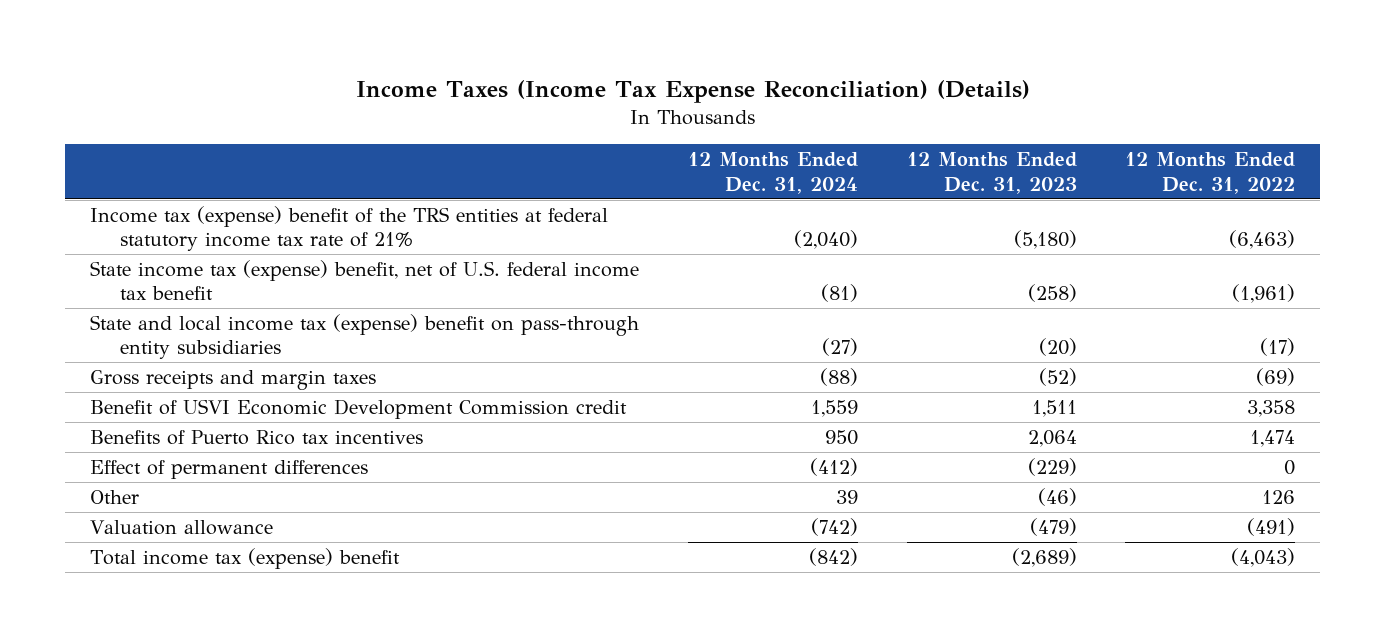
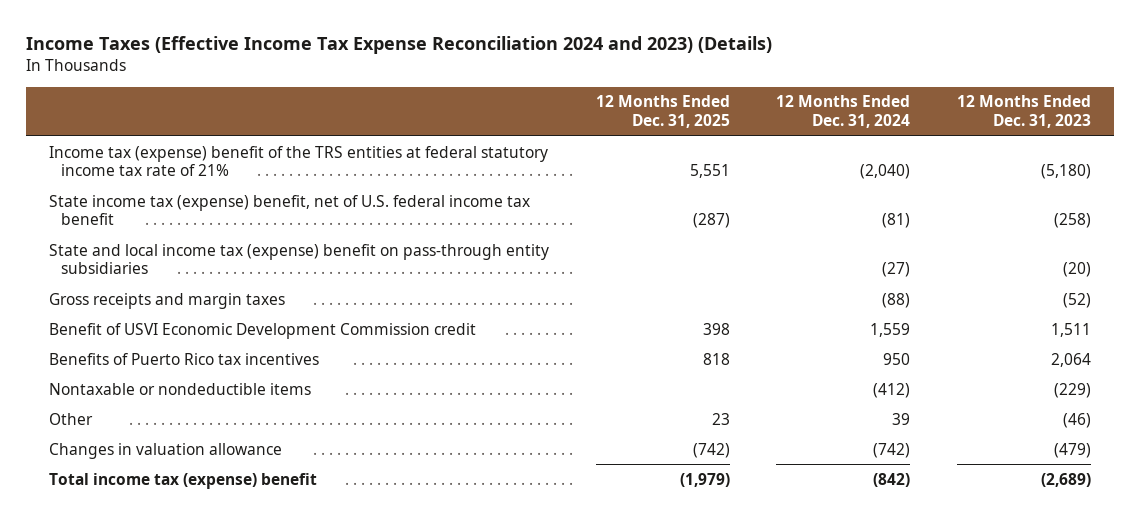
[355,79,1030,103] Income Taxes (Income Tax Expense Reconciliation) (Details) -> [26,36,773,55] Income Taxes (Effective Income Tax Expense Reconciliation 2024 and 2023) (Details)
[1125,152,1296,194] 12 Months Ended Dec. 31, 2022 -> none
none -> [595,95,730,129] 12 Months Ended Dec. 31, 2025
[89,459,368,479] Effect of permanent differences -> [49,382,312,395] Nontaxable or nondeductible items
[89,519,273,535] Valuation allowance -> [49,442,283,459] Changes in valuation allowance

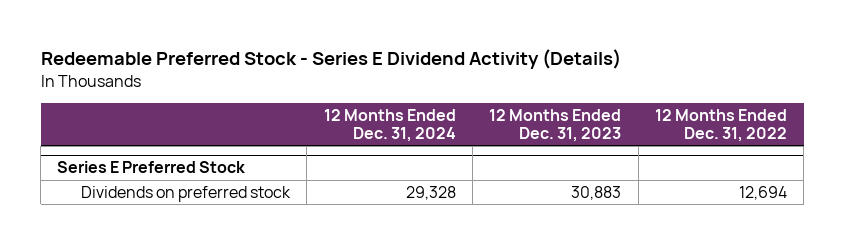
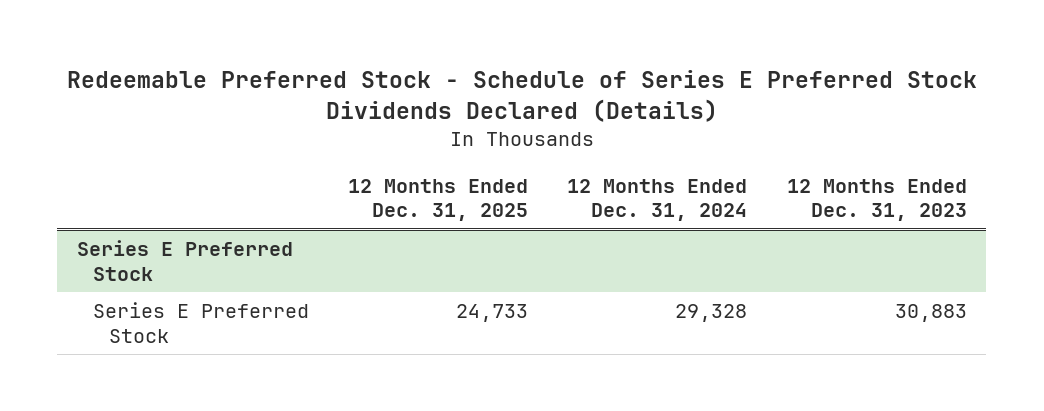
[40,49,621,70] Redeemable Preferred Stock - Series E Dividend Activity (Details) -> [66,70,977,123] Redeemable Preferred Stock - Schedule of Series E Preferred Stock Dividends Declared (Details)
[655,108,788,143] 12 Months Ended Dec. 31, 2022 -> none
none -> [348,178,529,222] 12 Months Ended Dec. 31, 2025
[80,186,291,203] Dividends on preferred stock -> [93,302,310,343] Series E Preferred Stock

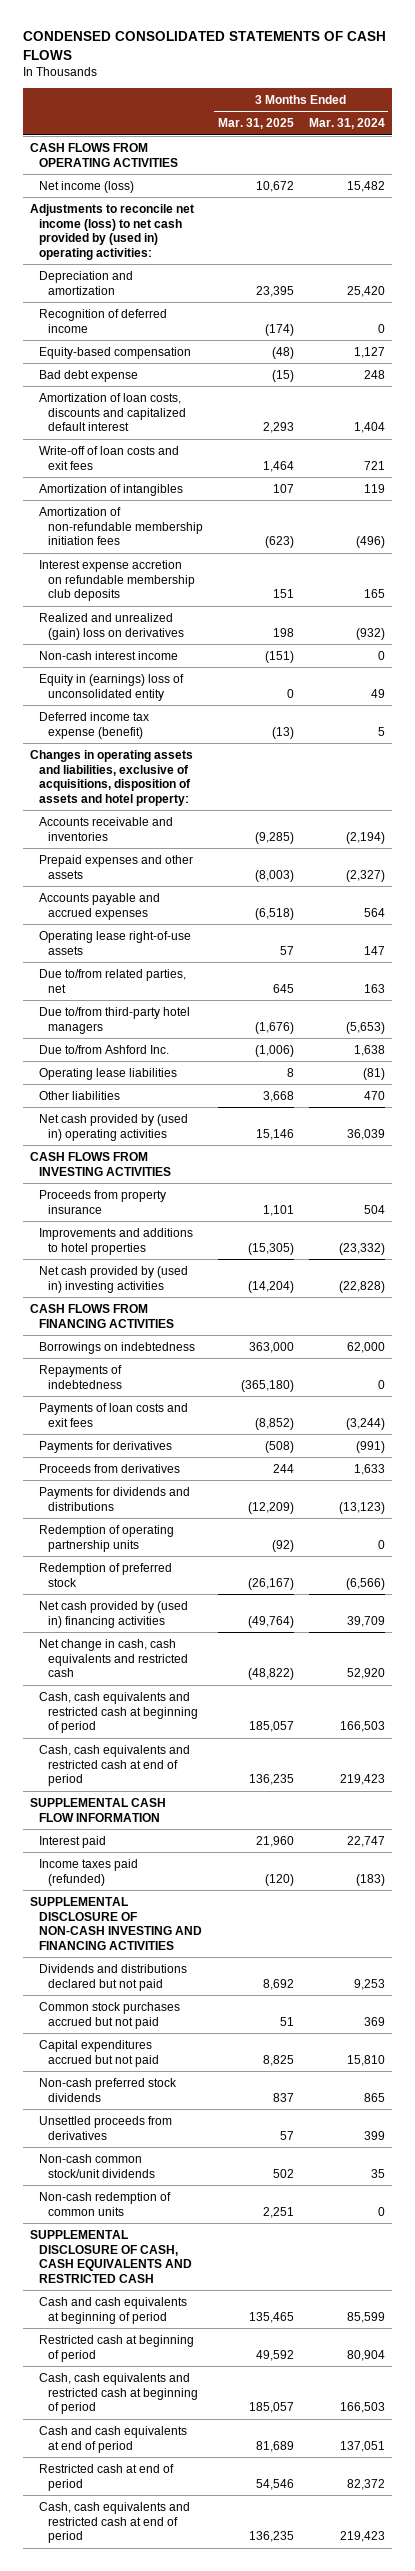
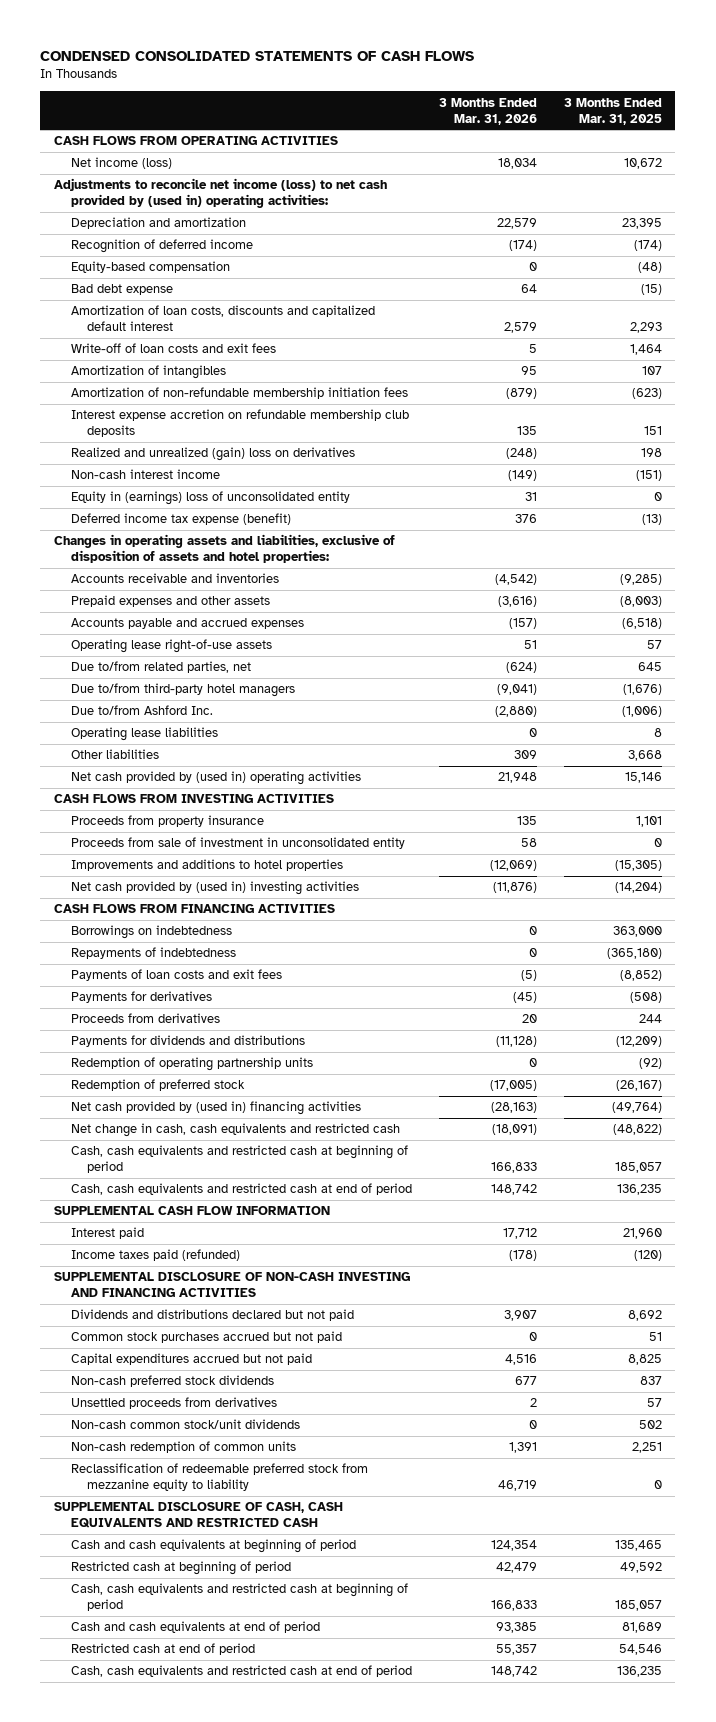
[308,118,385,130] Mar. 31, 2024 -> none
none -> [438,97,537,125] 3 Months Ended Mar. 31, 2026
[30,749,194,806] Changes in operating assets and liabilities, exclusive of acquisitions, disposition of assets and hotel property: -> [53,534,395,564] Changes in operating assets and liabilities, exclusive of disposition of assets and hotel properties:
none -> [70,837,405,850] Proceeds from sale of investment in unconsolidated entity
none -> [70,1463,368,1492] Reclassification of redeemable preferred stock from mezzanine equity to liability

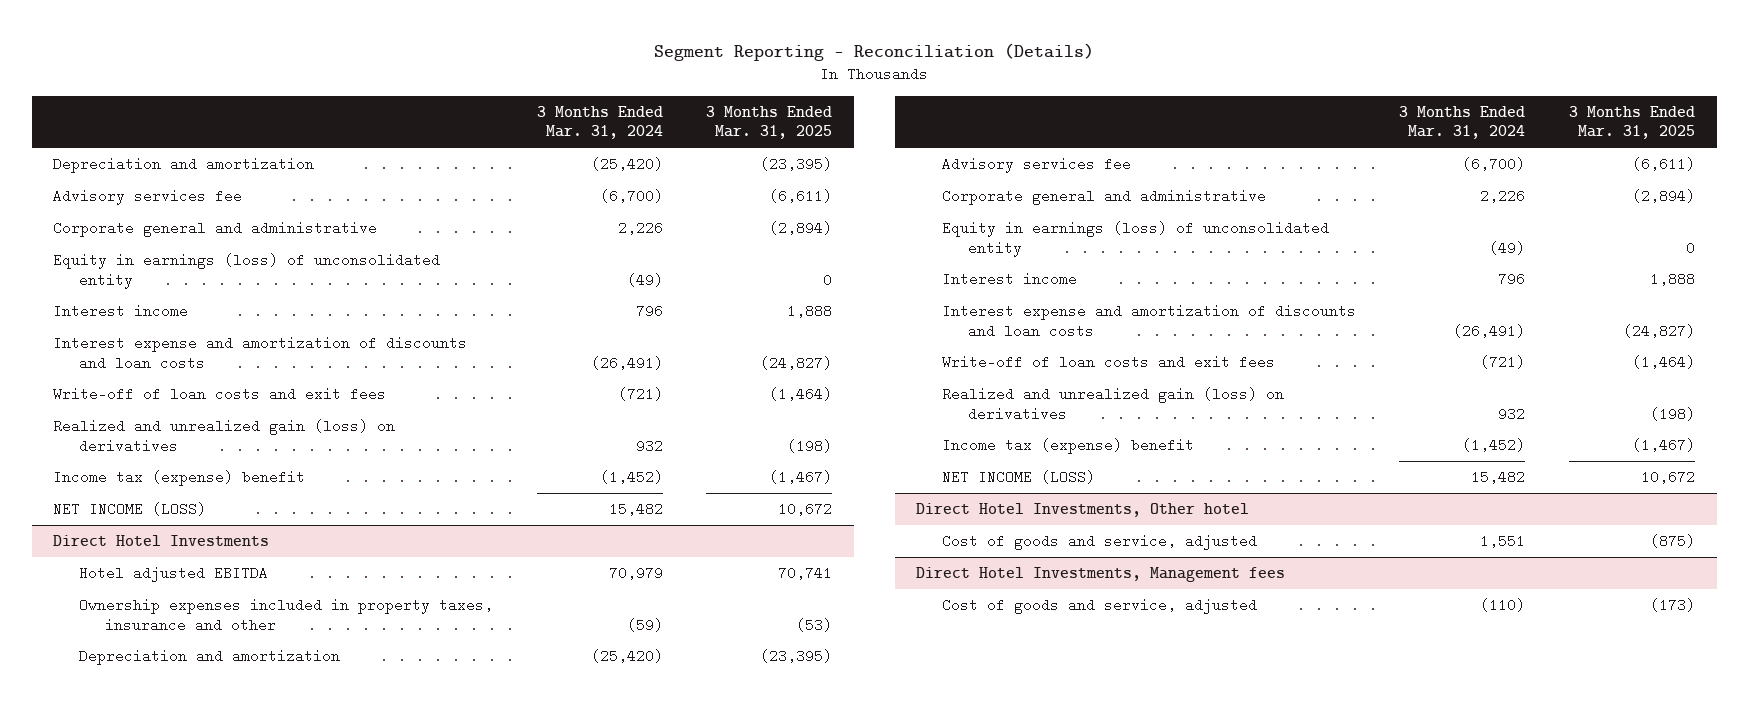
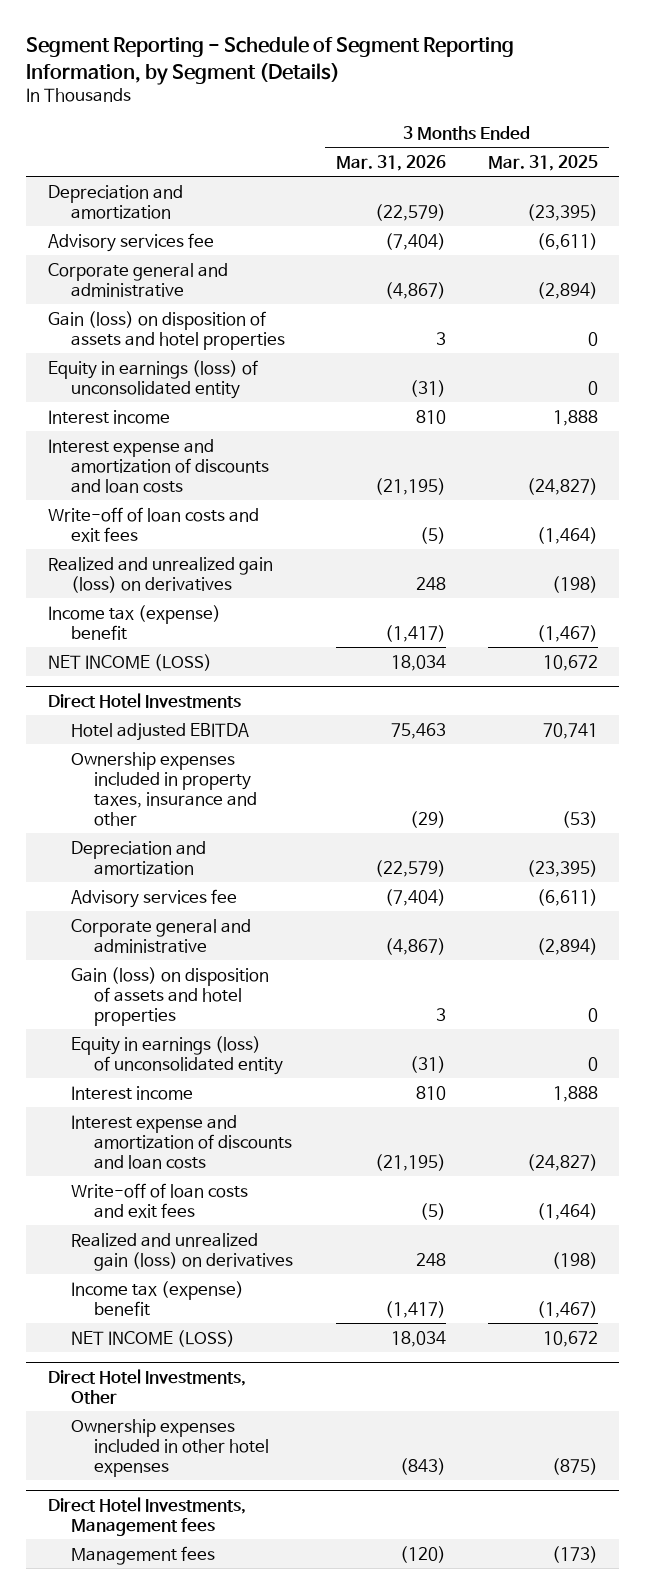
[654,43,1095,62] Segment Reporting - Reconciliation (Details) -> [26,36,515,85] Segment Reporting - Schedule of Segment Reporting Information, by Segment (Details)
[536,105,663,140] 3 Months Ended Mar. 31, 2024 -> none
none -> [335,154,446,171] Mar. 31, 2026
none -> [47,310,285,350] Gain (loss) on disposition of assets and hotel properties
none -> [70,966,269,1026] Gain (loss) on disposition of assets and hotel properties
[916,502,1250,517] Direct Hotel Investments, Other hotel -> [47,1368,246,1404] Direct Hotel Investments, Other
[942,533,1258,550] Cost of goods and service, adjusted -> [70,1418,270,1477] Ownership expenses included in other hotel expenses
[942,597,1258,614] Cost of goods and service, adjusted -> [70,1545,215,1565] Management fees

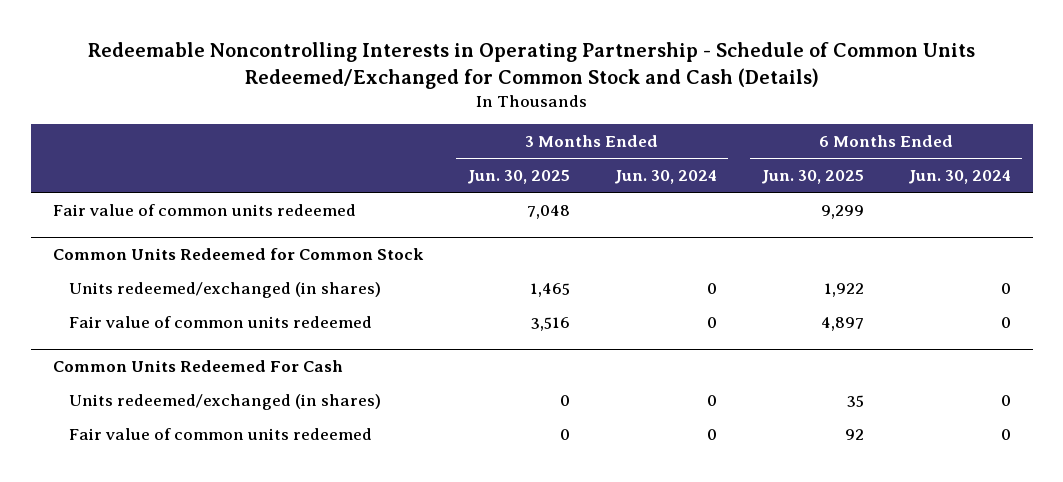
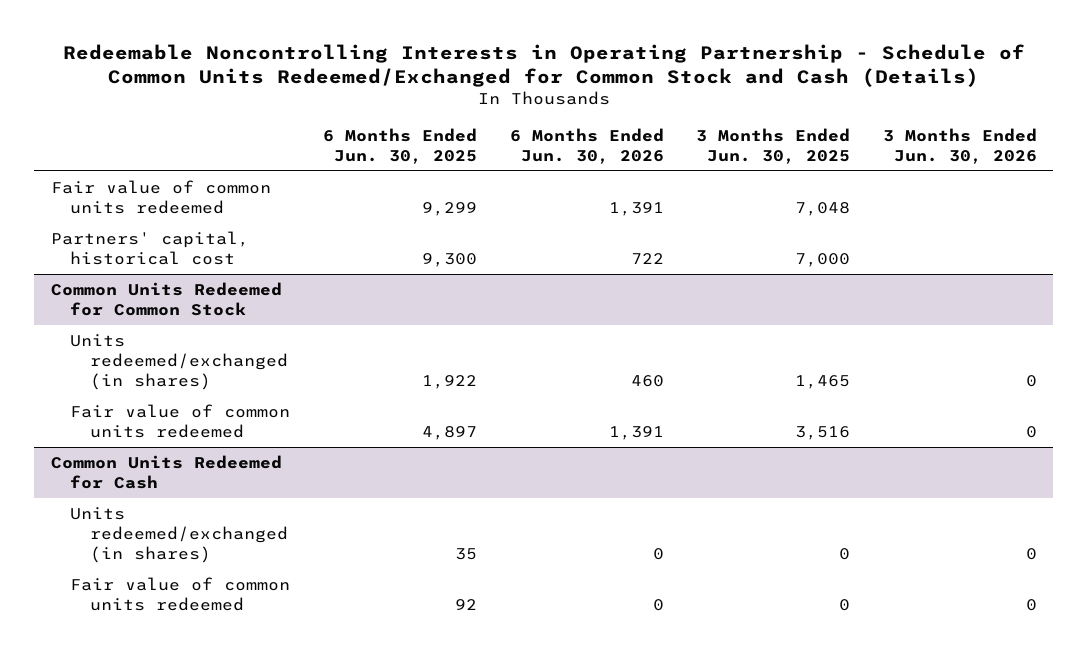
[614,170,718,185] Jun. 30, 2024 -> none
[907,170,1011,185] Jun. 30, 2024 -> none
none -> [509,128,664,165] 6 Months Ended Jun. 30, 2026
none -> [882,128,1037,165] 3 Months Ended Jun. 30, 2026
none -> [50,230,249,265] Partners' capital, historical cost
[52,360,343,373] Common Units Redeemed For Cash -> [50,454,282,489] Common Units Redeemed for Cash

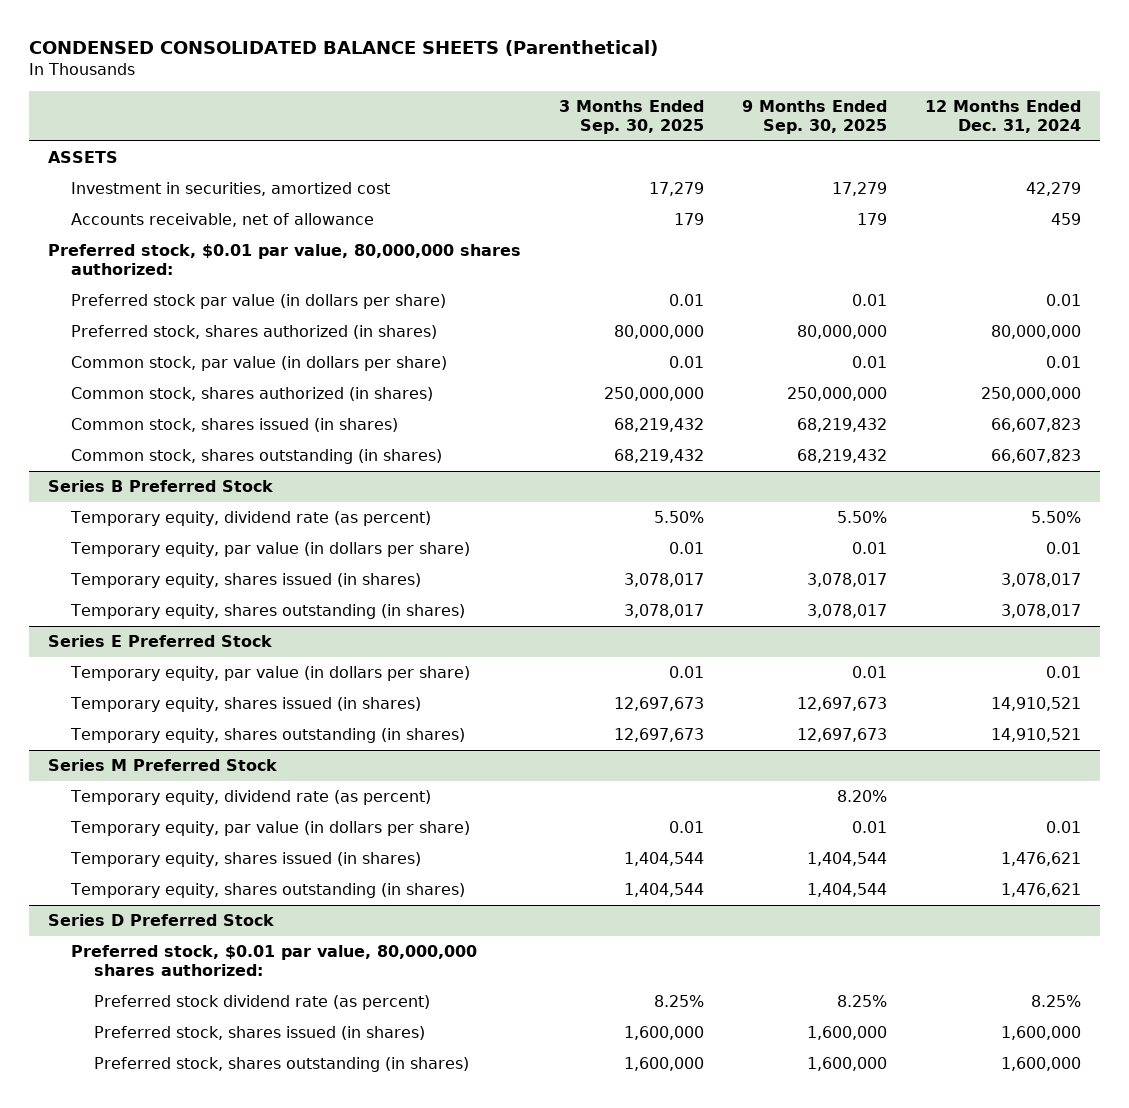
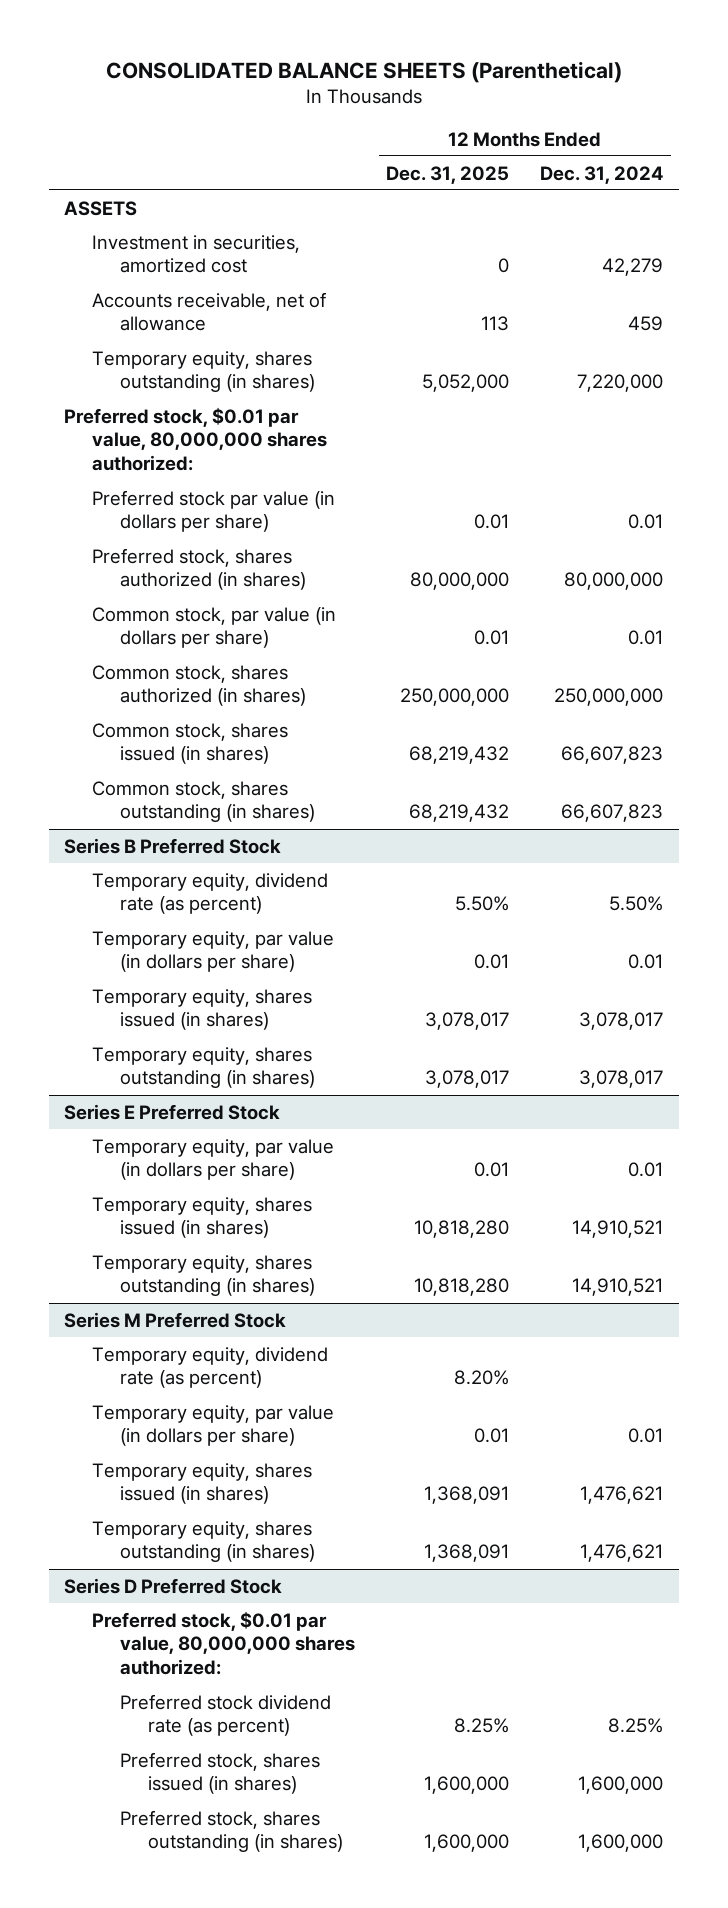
[29,39,659,56] CONDENSED CONSOLIDATED BALANCE SHEETS (Parenthetical) -> [105,60,622,83] CONSOLIDATED BALANCE SHEETS (Parenthetical)
[559,99,705,135] 3 Months Ended Sep. 30, 2025 -> none
[741,99,887,135] 9 Months Ended Sep. 30, 2025 -> none
none -> [386,165,510,184] Dec. 31, 2025
none -> [92,350,316,393] Temporary equity, shares outstanding (in shares)

